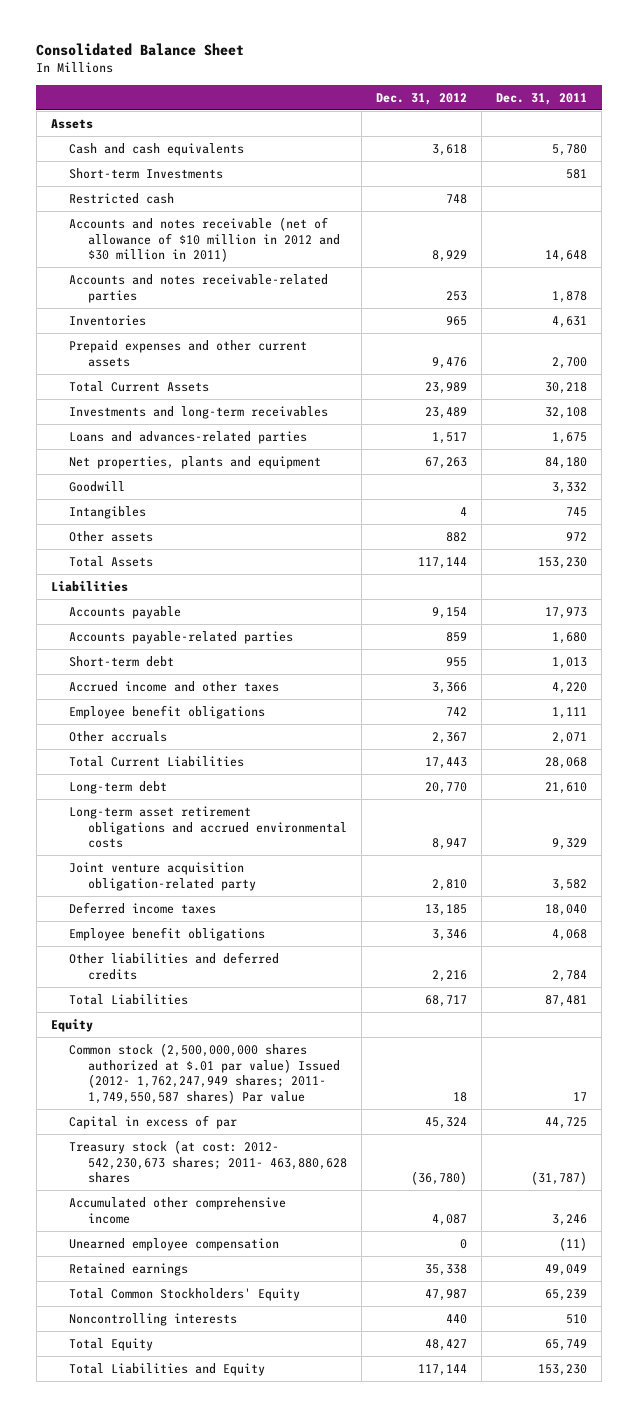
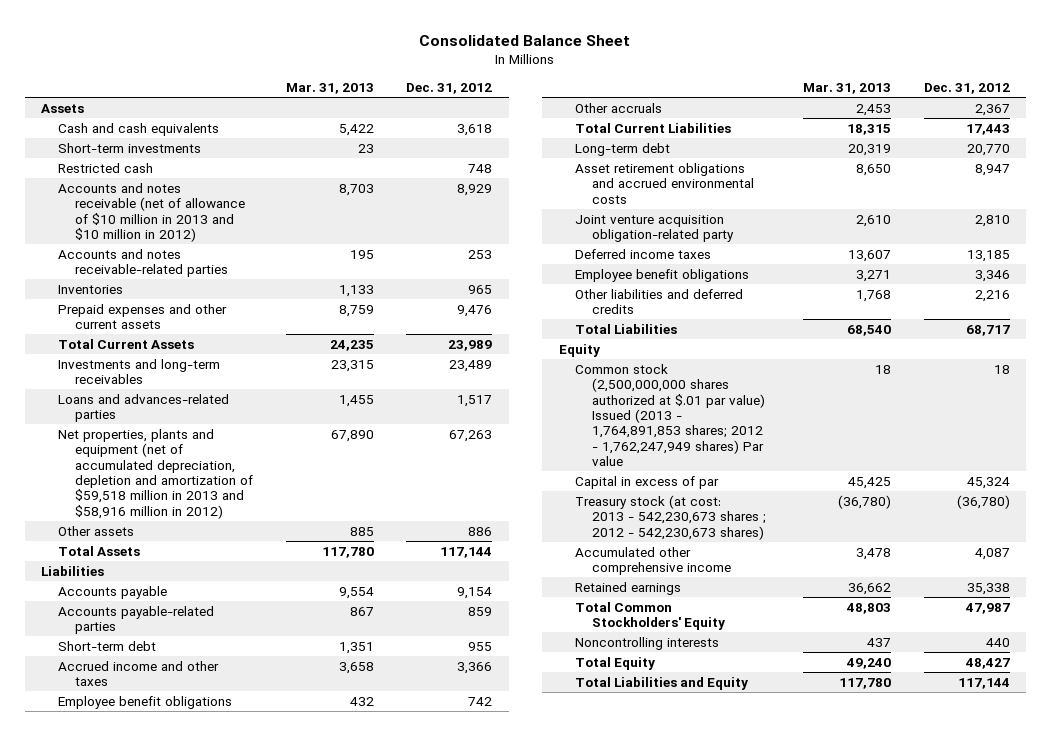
[496,92,588,105] Dec. 31, 2011 -> none
none -> [285,82,374,94] Mar. 31, 2013
[69,168,224,180] Short-term Investments -> [58,142,202,153] Short-term investments
[69,217,340,263] Accounts and notes receivable (net of allowance of $10 million in 2012 and $30 million in 2011) -> [58,182,245,242] Accounts and notes receivable (net of allowance of $10 million in 2013 and $10 million in 2012)
[69,481,126,493] Goodwill -> none
[69,506,147,520] Intangibles -> none
[69,456,322,470] Net properties, plants and equipment -> [58,428,253,519] Net properties, plants and equipment (net of accumulated depreciation, depletion and amortization of $59,518 million in 2013 and $58,916 million in 2012)
[446,532,468,543] 882 -> [468,526,493,536] 886
[69,806,347,849] Long-term asset retirement obligations and accrued environmental costs -> [575,162,755,204] Asset retirement obligations and accrued environmental costs
[69,1043,340,1104] Common stock (2,500,000,000 shares authorized at $.01 par value) Issued (2012- 1,762,247,949 shares; 2011- 1,749,550,587 shares) Par value -> [575,363,766,467] Common stock (2,500,000,000 shares authorized at $.01 par value) Issued (2013 - 1,764,891,853 shares; 2012 - 1,762,247,949 shares) Par value
[69,1140,347,1184] Treasury stock (at cost: 2012- 542,230,673 shares; 2011- 463,880,628 shares -> [575,494,767,540] Treasury stock (at cost: 2013 - 542,230,673 shares ; 2012 - 542,230,673 shares)
[69,1238,280,1252] Unearned employee compensation -> none

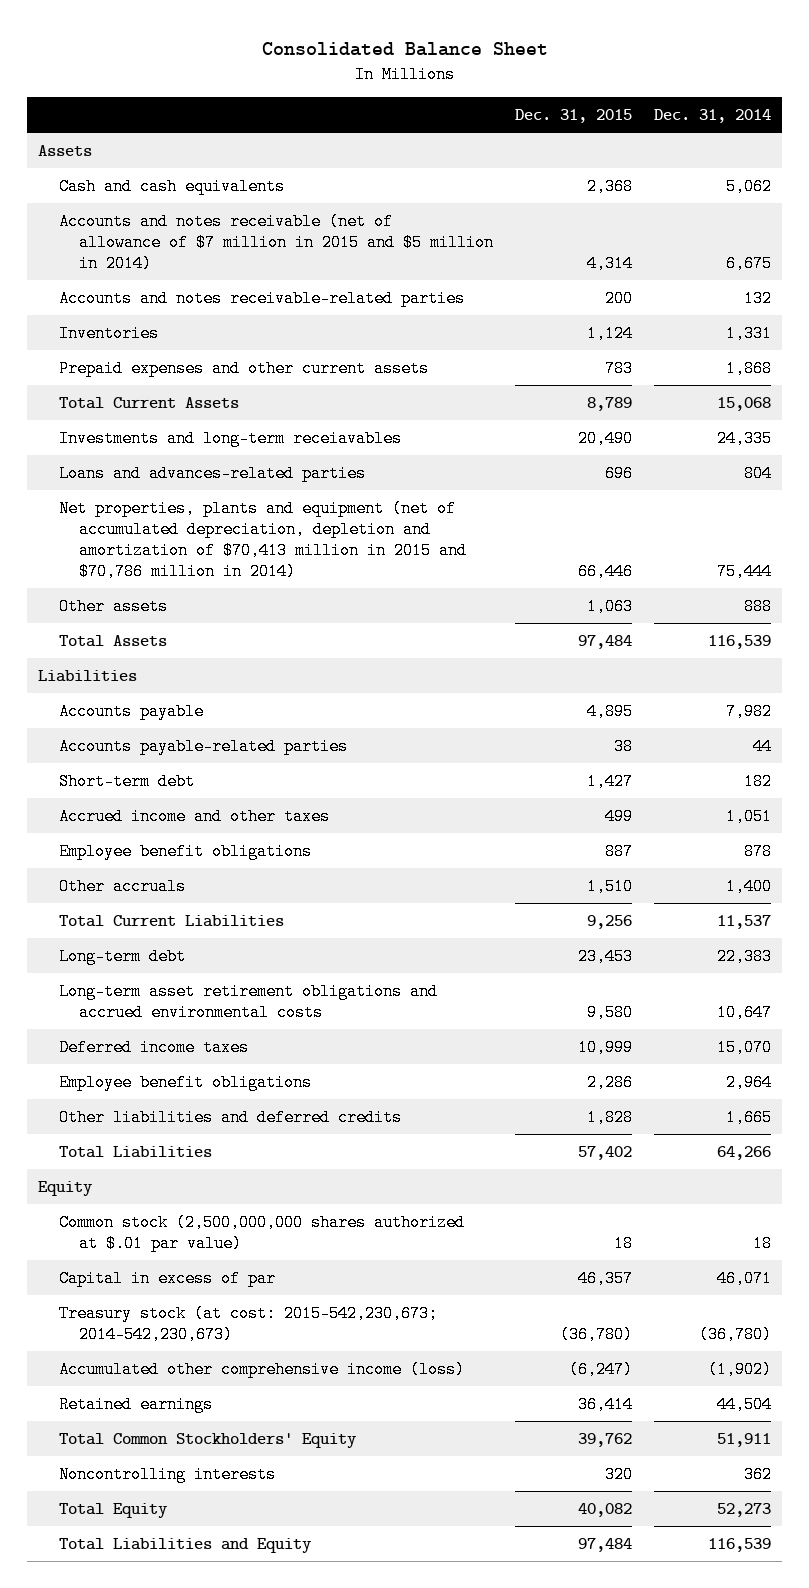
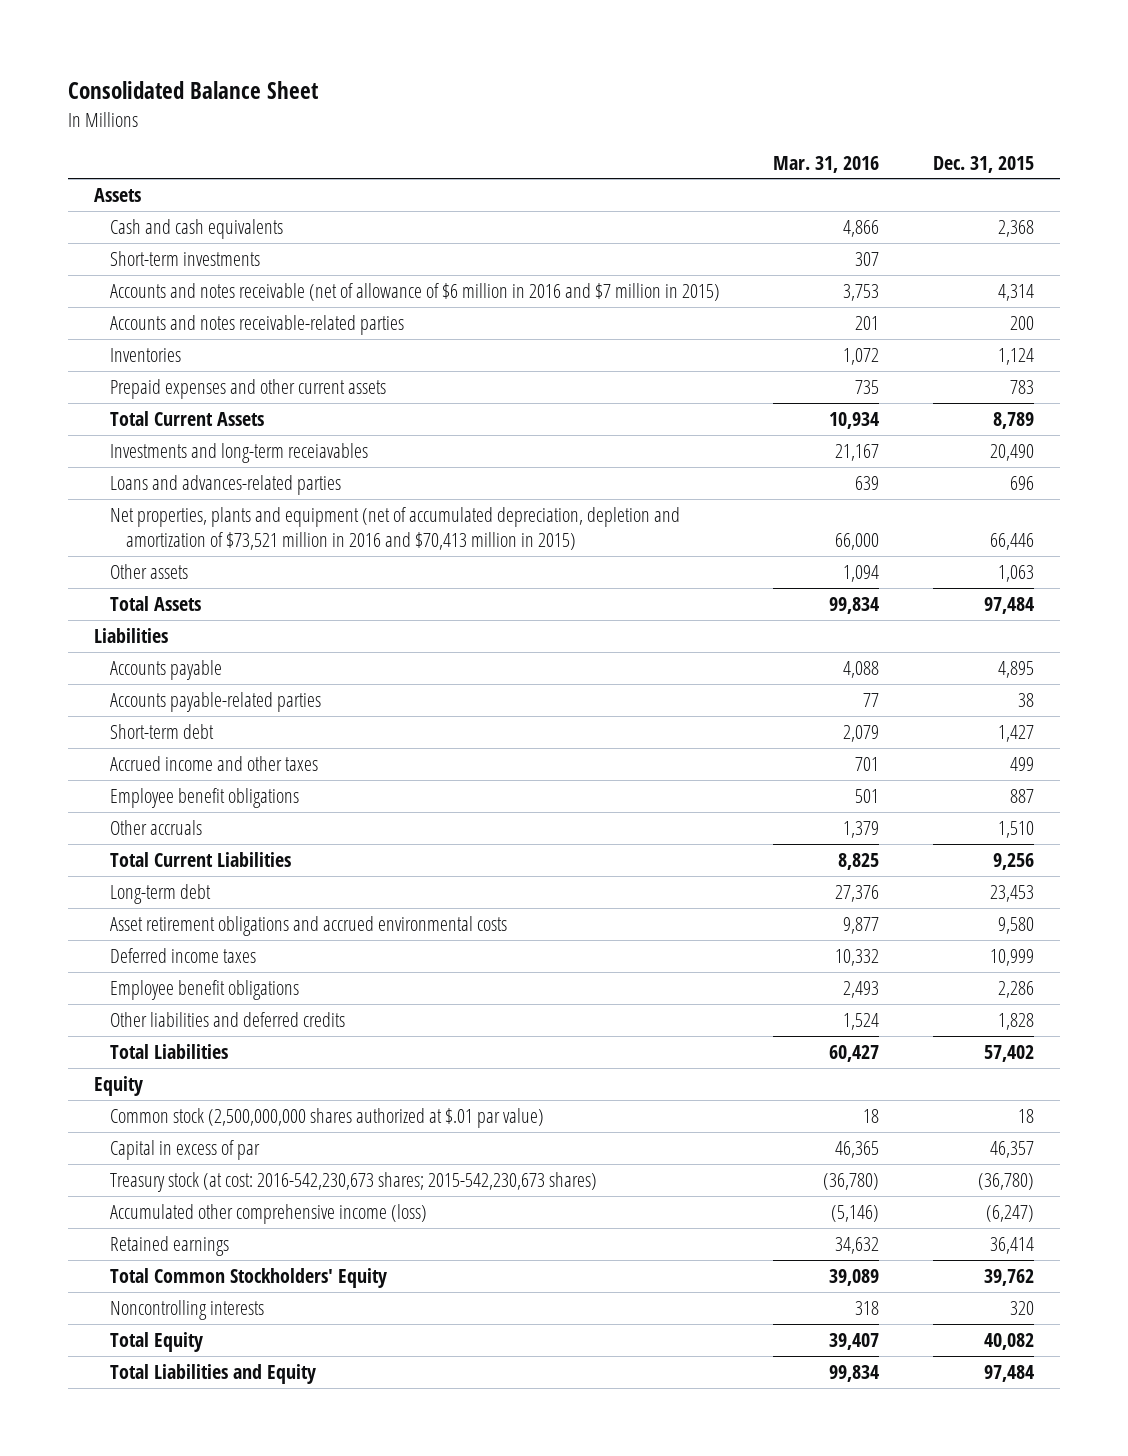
[653,109,771,124] Dec. 31, 2014 -> none
none -> [773,155,880,173] Mar. 31, 2016
none -> [110,250,261,266] Short-term investments
[58,213,495,273] Accounts and notes receivable (net of allowance of $7 million in 2015 and $5 million in 2014) -> [110,282,721,301] Accounts and notes receivable (net of allowance of $6 million in 2016 and $7 million in 2015)
[58,500,468,581] Net properties, plants and equipment (net of accumulated depreciation, depletion and amortization of $70,413 million in 2015 and $70,786 million in 2014) -> [110,506,681,551] Net properties, plants and equipment (net of accumulated depreciation, depletion and amortization of $73,521 million in 2016 and $70,413 million in 2015)
[58,983,438,1022] Long-term asset retirement obligations and accrued environmental costs -> [110,915,508,936] Asset retirement obligations and accrued environmental costs
[58,1305,438,1344] Treasury stock (at cost: 2015-542,230,673; 2014-542,230,673) -> [110,1171,598,1192] Treasury stock (at cost: 2016-542,230,673 shares; 2015-542,230,673 shares)

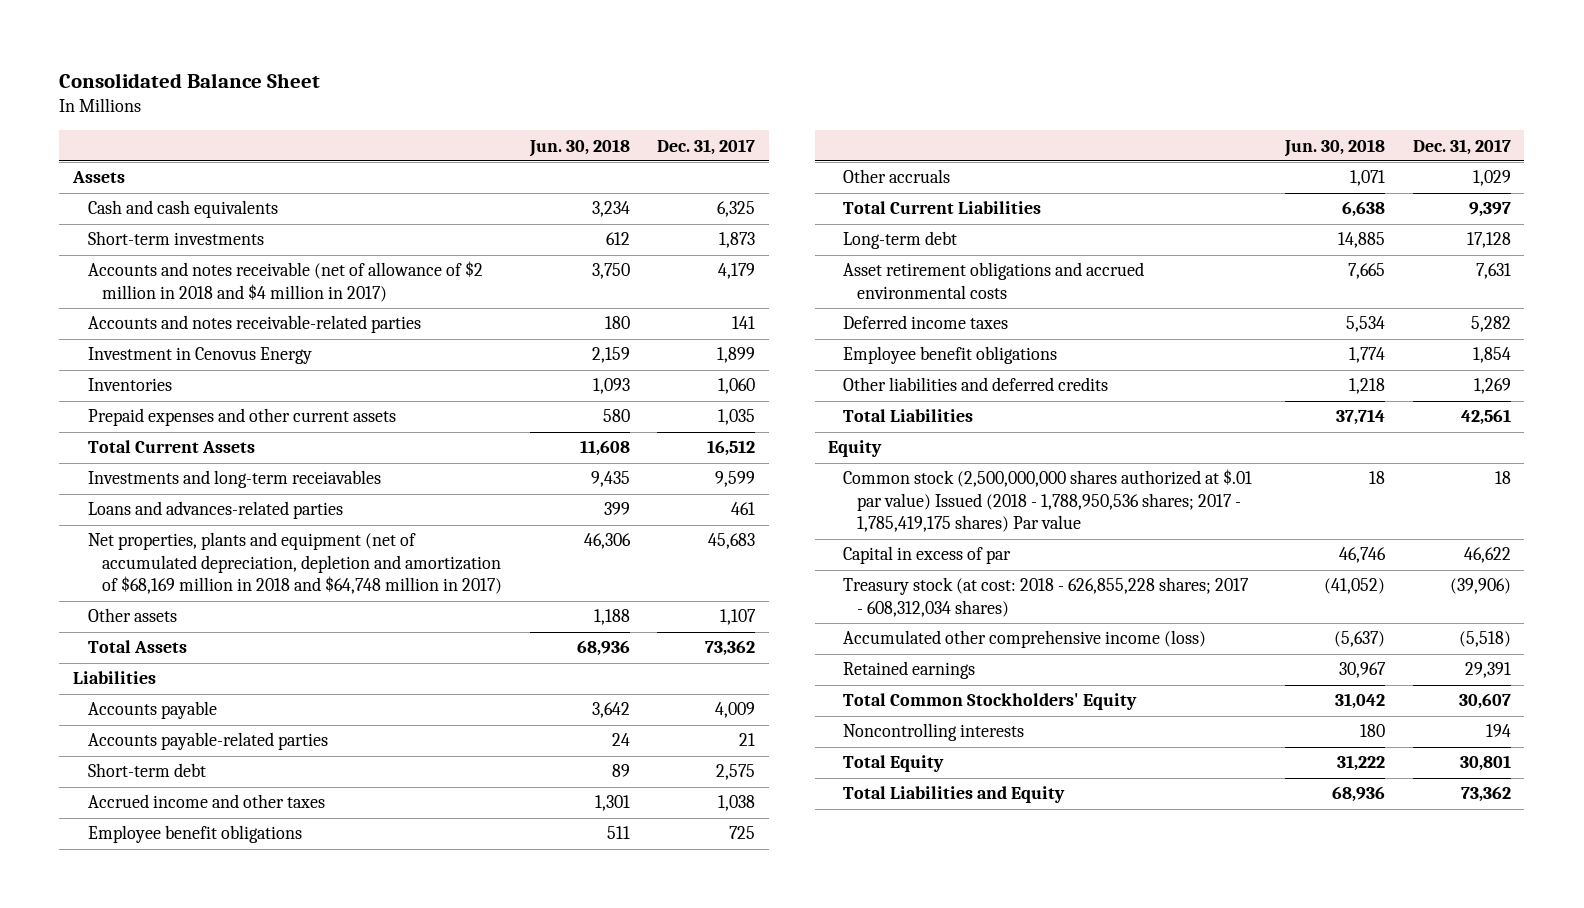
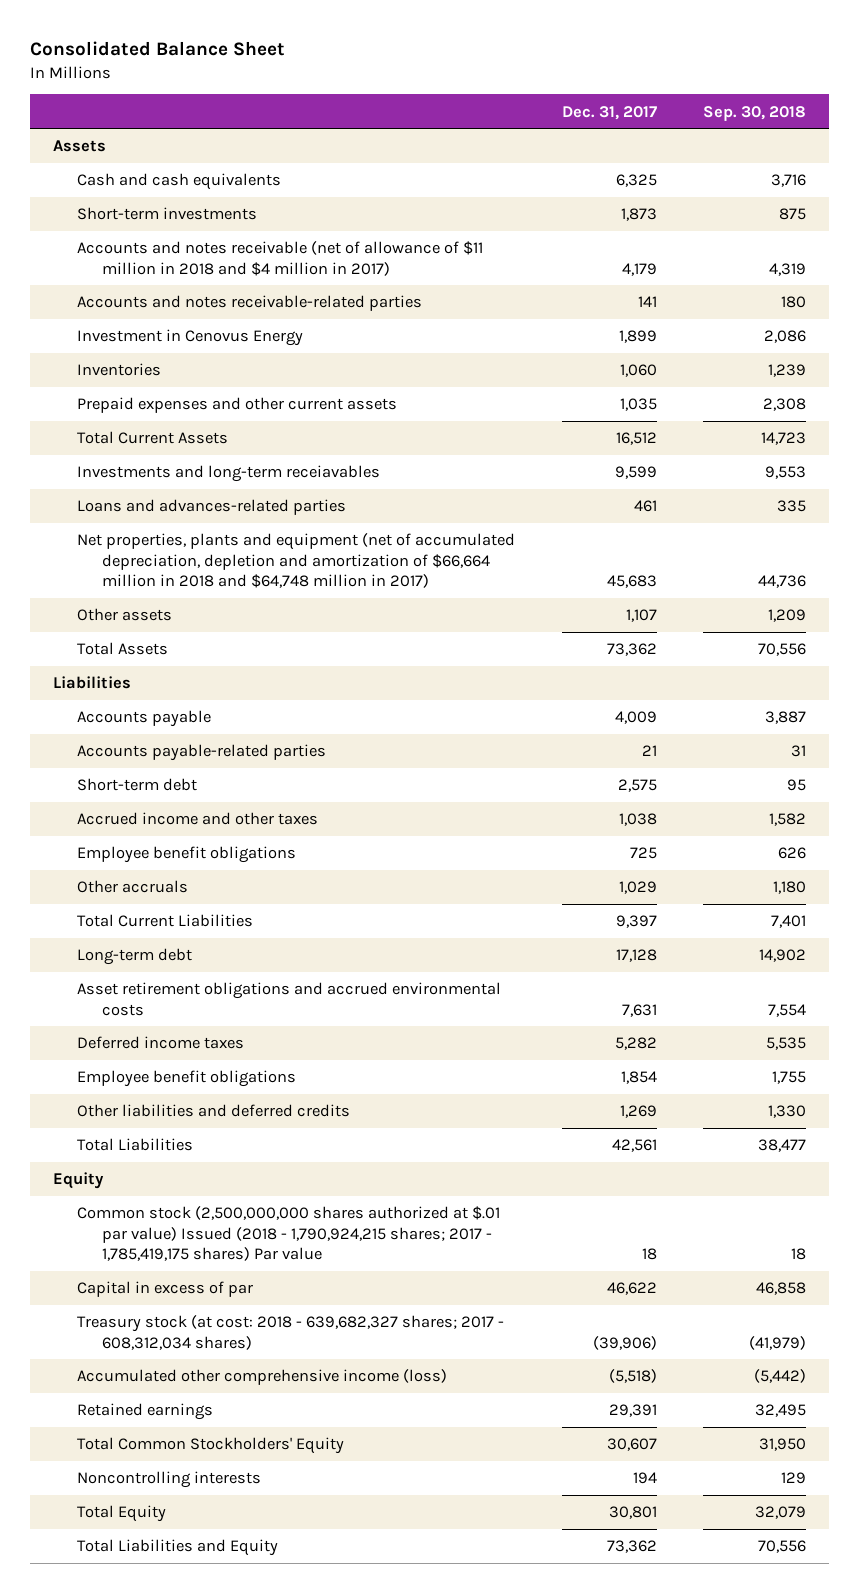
[528,138,630,157] Jun. 30, 2018 -> none
none -> [702,105,806,121] Sep. 30, 2018
[87,261,483,302] Accounts and notes receivable (net of allowance of $2 million in 2018 and $4 million in 2017) -> [77,241,484,276] Accounts and notes receivable (net of allowance of $11 million in 2018 and $4 million in 2017)
[87,532,503,595] Net properties, plants and equipment (net of accumulated depreciation, depletion and amortization of $68,169 million in 2018 and $64,748 million in 2017) -> [77,533,516,588] Net properties, plants and equipment (net of accumulated depreciation, depletion and amortization of $66,664 million in 2018 and $64,748 million in 2017)
[842,469,1252,533] Common stock (2,500,000,000 shares authorized at $.01 par value) Issued (2018 - 1,788,950,536 shares; 2017 - 1,785,419,175 shares) Par value -> [77,1206,501,1261] Common stock (2,500,000,000 shares authorized at $.01 par value) Issued (2018 - 1,790,924,215 shares; 2017 - 1,785,419,175 shares) Par value
[842,577,1249,617] Treasury stock (at cost: 2018 - 626,855,228 shares; 2017 - 608,312,034 shares) -> [77,1315,505,1350] Treasury stock (at cost: 2018 - 639,682,327 shares; 2017 - 608,312,034 shares)

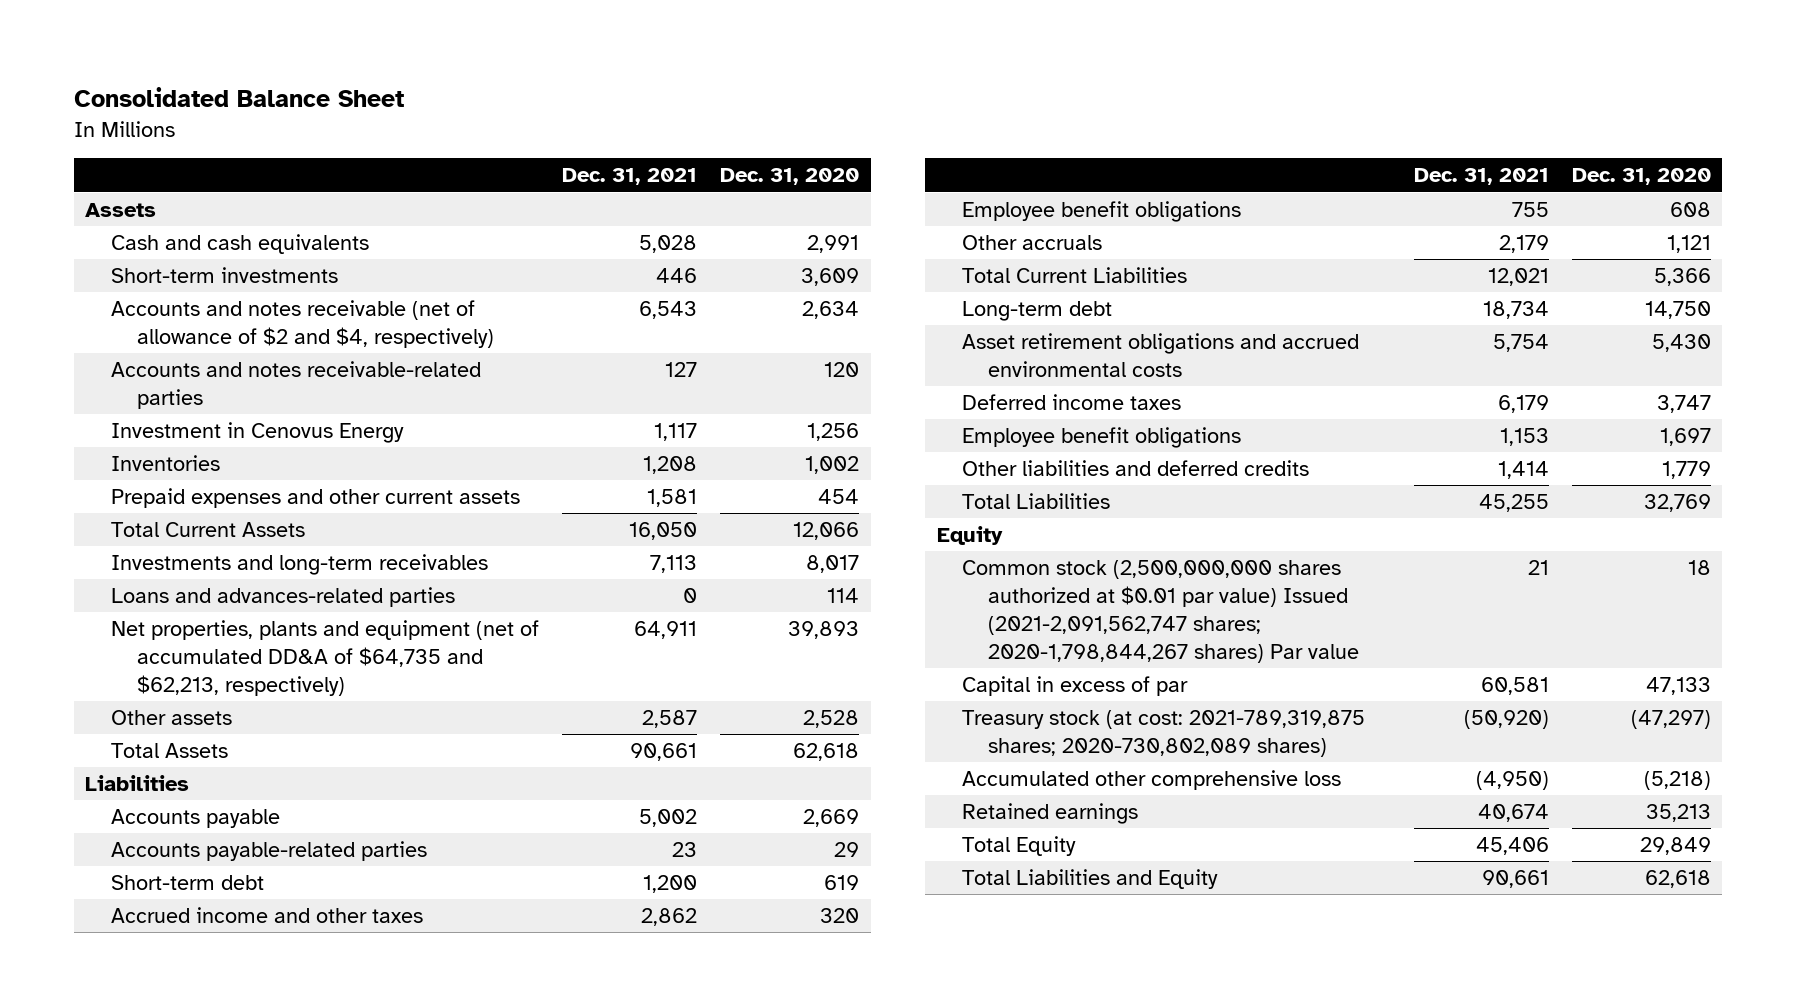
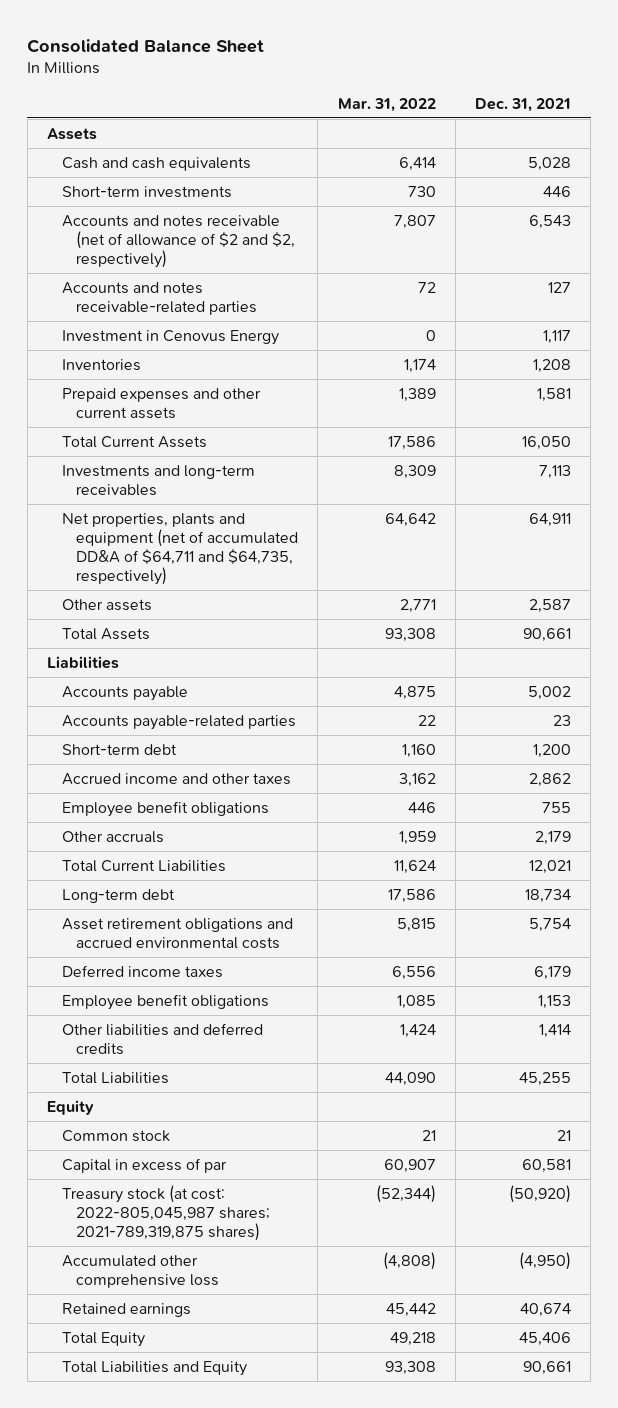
[720,168,860,186] Dec. 31, 2020 -> none
none -> [337,97,436,112] Mar. 31, 2022
[111,300,494,349] Accounts and notes receivable (net of allowance of $2 and $4, respectively) -> [61,214,296,268] Accounts and notes receivable (net of allowance of $2 and $2, respectively)
[111,587,456,608] Loans and advances-related parties -> none
[111,620,540,697] Net properties, plants and equipment (net of accumulated DD&A of $64,735 and $62,213, respectively) -> [61,512,299,586] Net properties, plants and equipment (net of accumulated DD&A of $64,711 and $64,735, respectively)
[962,560,1360,664] Common stock (2,500,000,000 shares authorized at $0.01 par value) Issued (2021-2,091,562,747 shares; 2020-1,798,844,267 shares) Par value -> [61,1129,170,1142] Common stock
[962,710,1366,758] Treasury stock (at cost: 2021-789,319,875 shares; 2020-730,802,089 shares) -> [61,1184,271,1241] Treasury stock (at cost: 2022-805,045,987 shares; 2021-789,319,875 shares)

